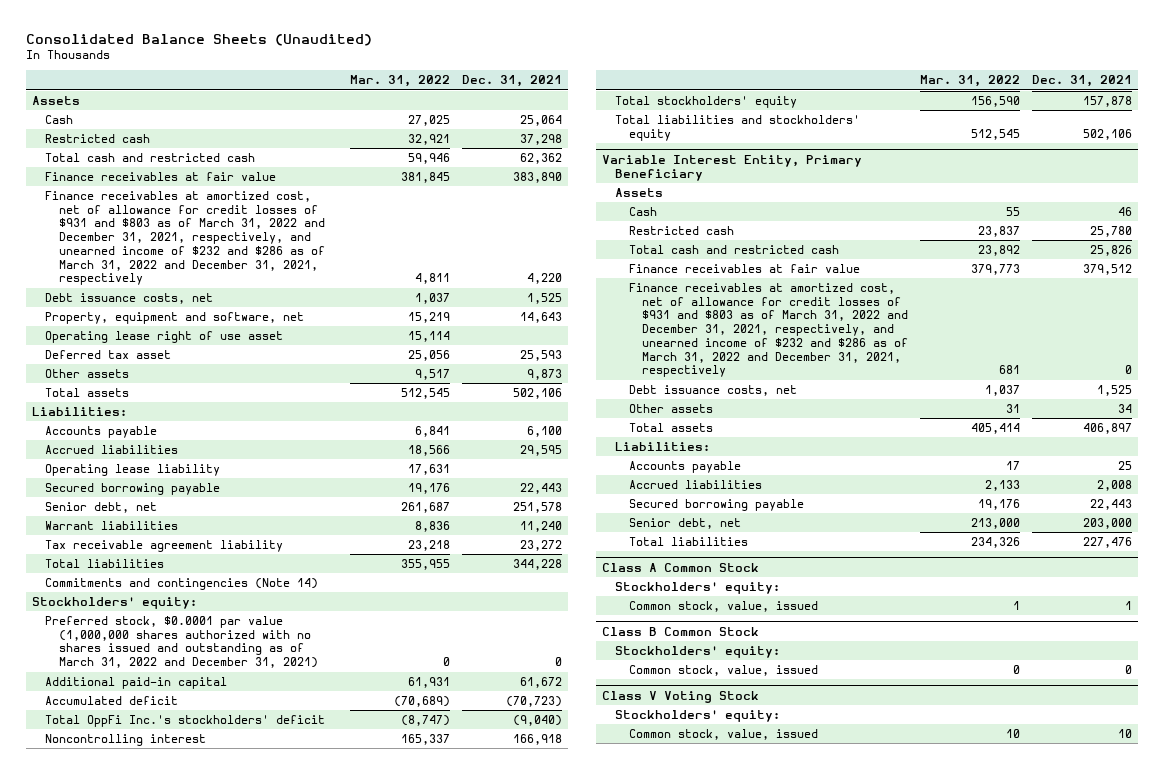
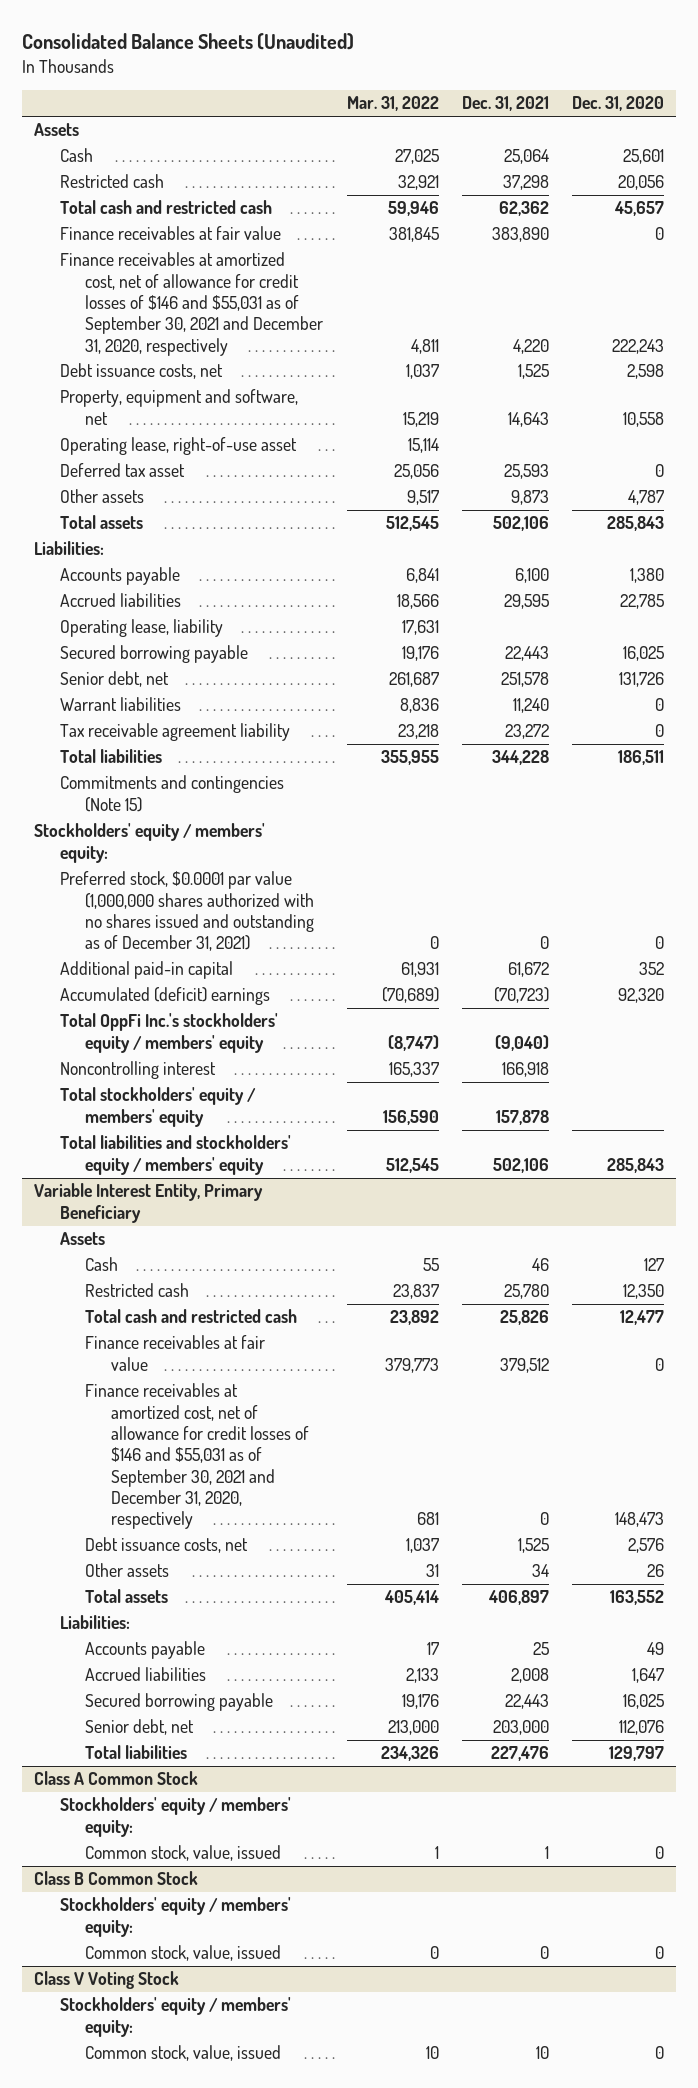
none -> [572,96,665,112] Dec. 31, 2020
[45,191,325,286] Finance receivables at amortized cost, net of allowance for credit losses of $931 and $803 as of March 31, 2022 and December 31, 2021, respectively, and unearned income of $232 and $286 as of March 31, 2022 and December 31, 2021, respectively -> [59,252,324,356] Finance receivables at amortized cost, net of allowance for credit losses of $146 and $55,031 as of September 30, 2021 and December 31, 2020, respectively
[45,331,284,344] Operating lease right of use asset -> [59,437,297,456] Operating lease, right-of-use asset
[45,464,221,477] Operating lease liability -> [59,619,223,638] Operating lease, liability
[45,578,319,591] Commitments and contingencies (Note 14) -> [59,775,284,812] Commitments and contingencies (Note 15)
[31,597,197,610] Stockholders' equity: -> [34,823,266,863] Stockholders' equity / members' equity:
[45,616,318,669] Preferred stock, $0.0001 par value (1,000,000 shares authorized with no shares issued and outstanding as of March 31, 2022 and December 31, 2021) -> [59,871,315,952] Preferred stock, $0.0001 par value (1,000,000 shares authorized with no shares issued and outstanding as of December 31, 2021)
[45,696,179,706] Accumulated deficit -> [59,987,270,1006] Accumulated (deficit) earnings
[45,715,326,728] Total OppFi Inc.'s stockholders' deficit -> [59,1013,278,1053] Total OppFi Inc.'s stockholders' equity / members' equity
[615,96,798,109] Total stockholders' equity -> [59,1087,256,1127] Total stockholders' equity / members' equity
[615,115,861,141] Total liabilities and stockholders' equity -> [59,1135,291,1175] Total liabilities and stockholders' equity / members' equity
[628,283,909,378] Finance receivables at amortized cost, net of allowance for credit losses of $931 and $803 as of March 31, 2022 and December 31, 2021, respectively, and unearned income of $232 and $286 as of March 31, 2022 and December 31, 2021, respectively -> [85,1383,309,1530] Finance receivables at amortized cost, net of allowance for credit losses of $146 and $55,031 as of September 30, 2021 and December 31, 2020, respectively
[615,582,781,595] Stockholders' equity: -> [59,1797,291,1837] Stockholders' equity / members' equity:
[615,646,781,659] Stockholders' equity: -> [59,1897,291,1937] Stockholders' equity / members' equity:
[615,710,781,723] Stockholders' equity: -> [59,1997,291,2037] Stockholders' equity / members' equity:

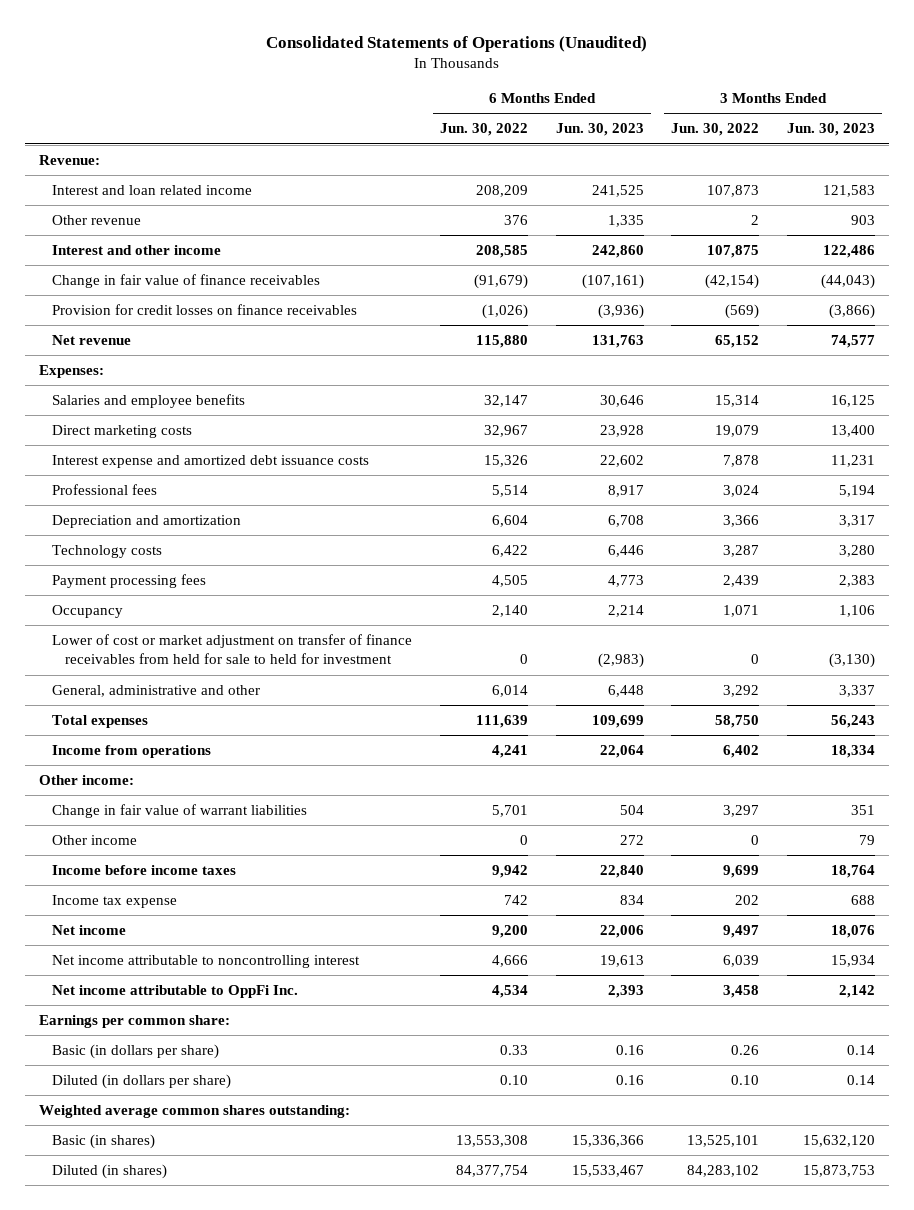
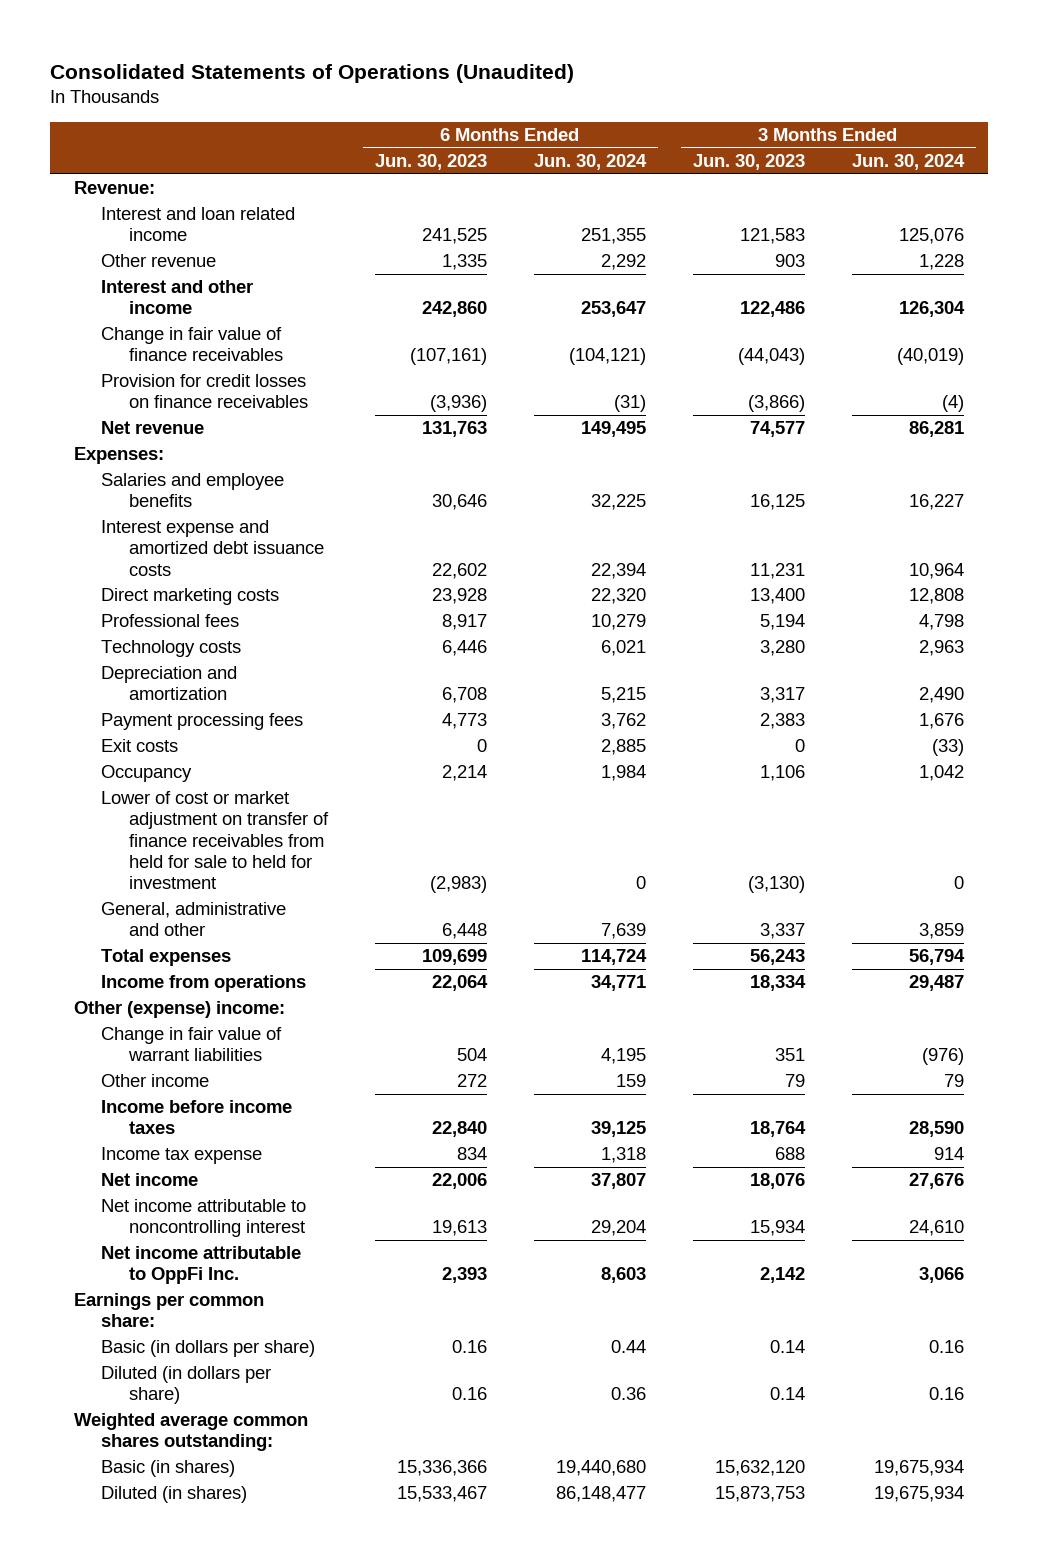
[439,123,528,137] Jun. 30, 2022 -> none
[671,123,760,137] Jun. 30, 2022 -> none
none -> [533,154,647,171] Jun. 30, 2024
none -> [852,154,966,171] Jun. 30, 2024
[51,425,192,439] Direct marketing costs -> [101,588,280,606] Direct marketing costs
[51,515,241,529] Depreciation and amortization -> [101,666,238,701] Depreciation and amortization
none -> [101,739,179,753] Exit costs
[38,775,134,786] Other income: -> [73,1001,285,1019] Other (expense) income:

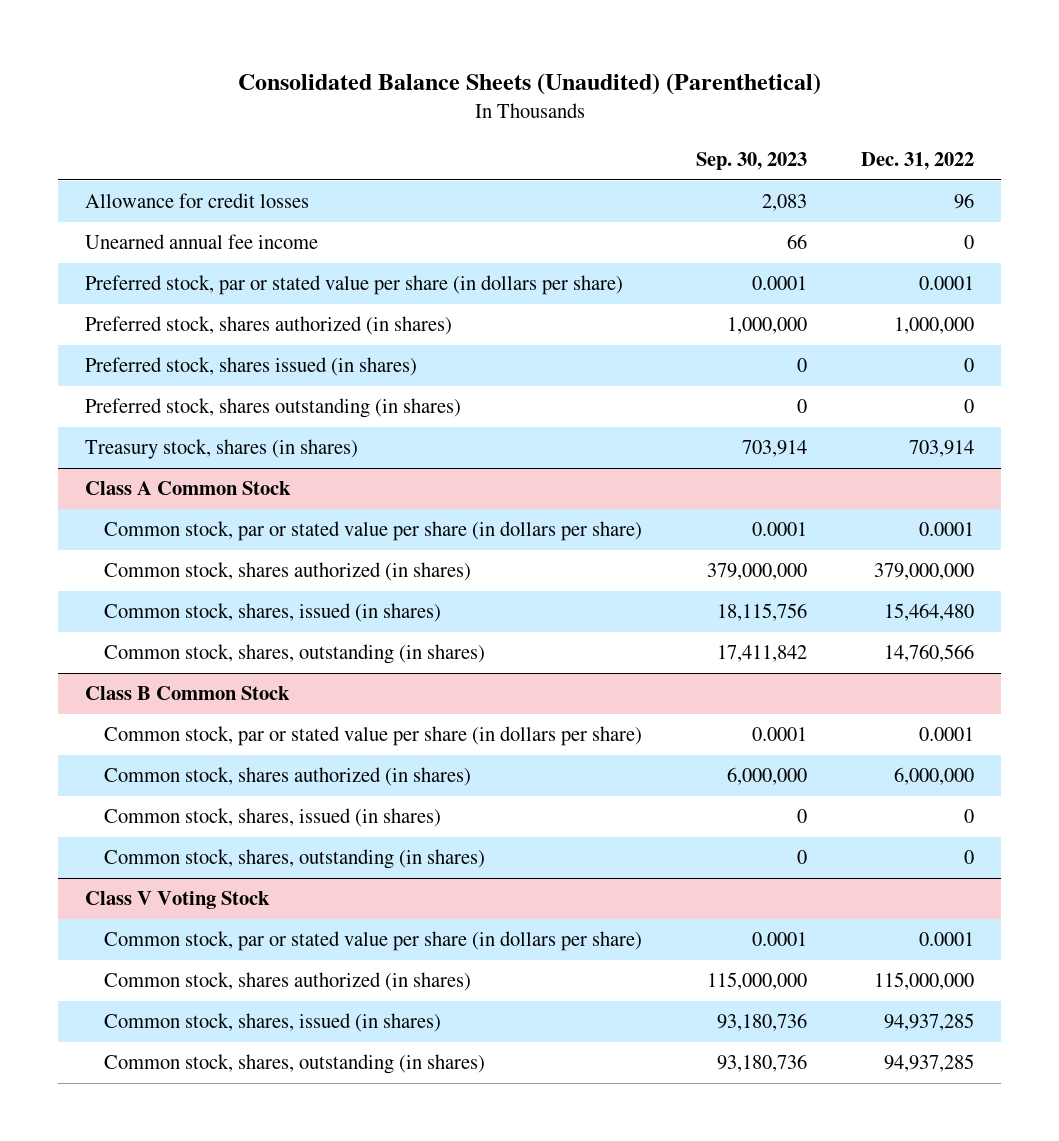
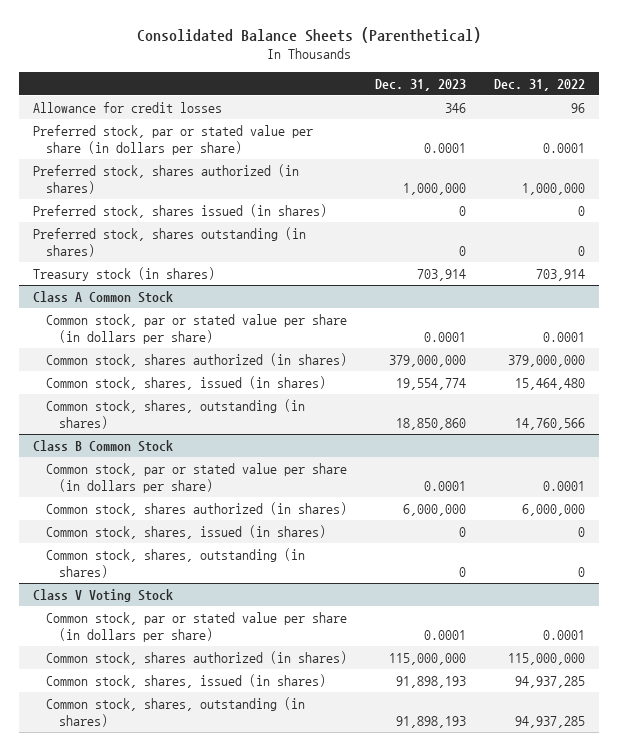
[237,73,821,96] Consolidated Balance Sheets (Unaudited) (Parenthetical) -> [136,26,481,43] Consolidated Balance Sheets (Parenthetical)
[695,152,807,171] Sep. 30, 2023 -> none
none -> [374,78,466,91] Dec. 31, 2023
[85,234,319,250] Unearned annual fee income -> none
[85,439,359,460] Treasury stock, shares (in shares) -> [32,266,215,281] Treasury stock (in shares)

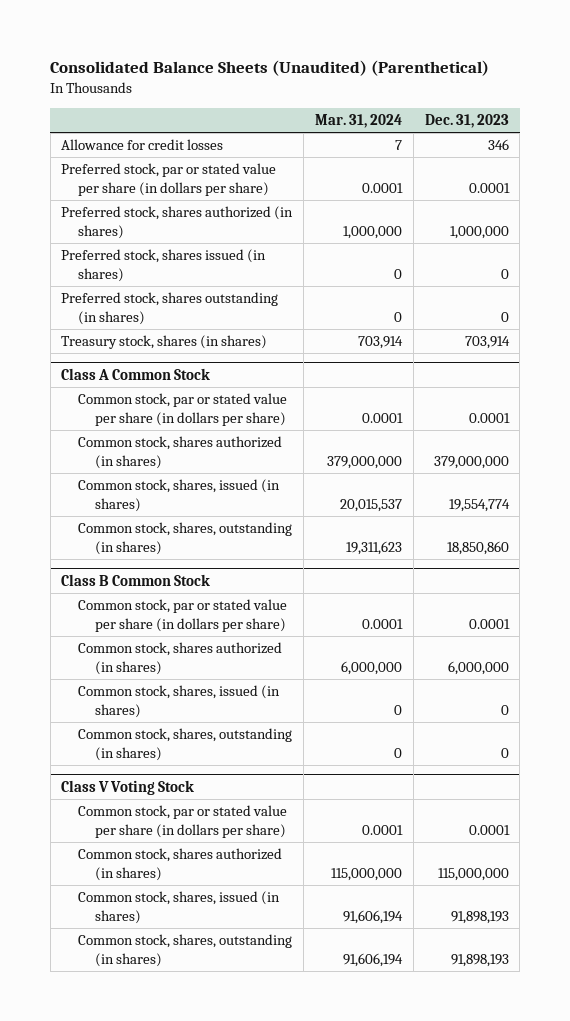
[136,26,481,43] Consolidated Balance Sheets (Parenthetical) -> [50,60,490,77] Consolidated Balance Sheets (Unaudited) (Parenthetical)
[493,78,585,91] Dec. 31, 2022 -> none
none -> [315,114,403,129] Mar. 31, 2024
[32,266,215,281] Treasury stock (in shares) -> [61,335,268,350] Treasury stock, shares (in shares)

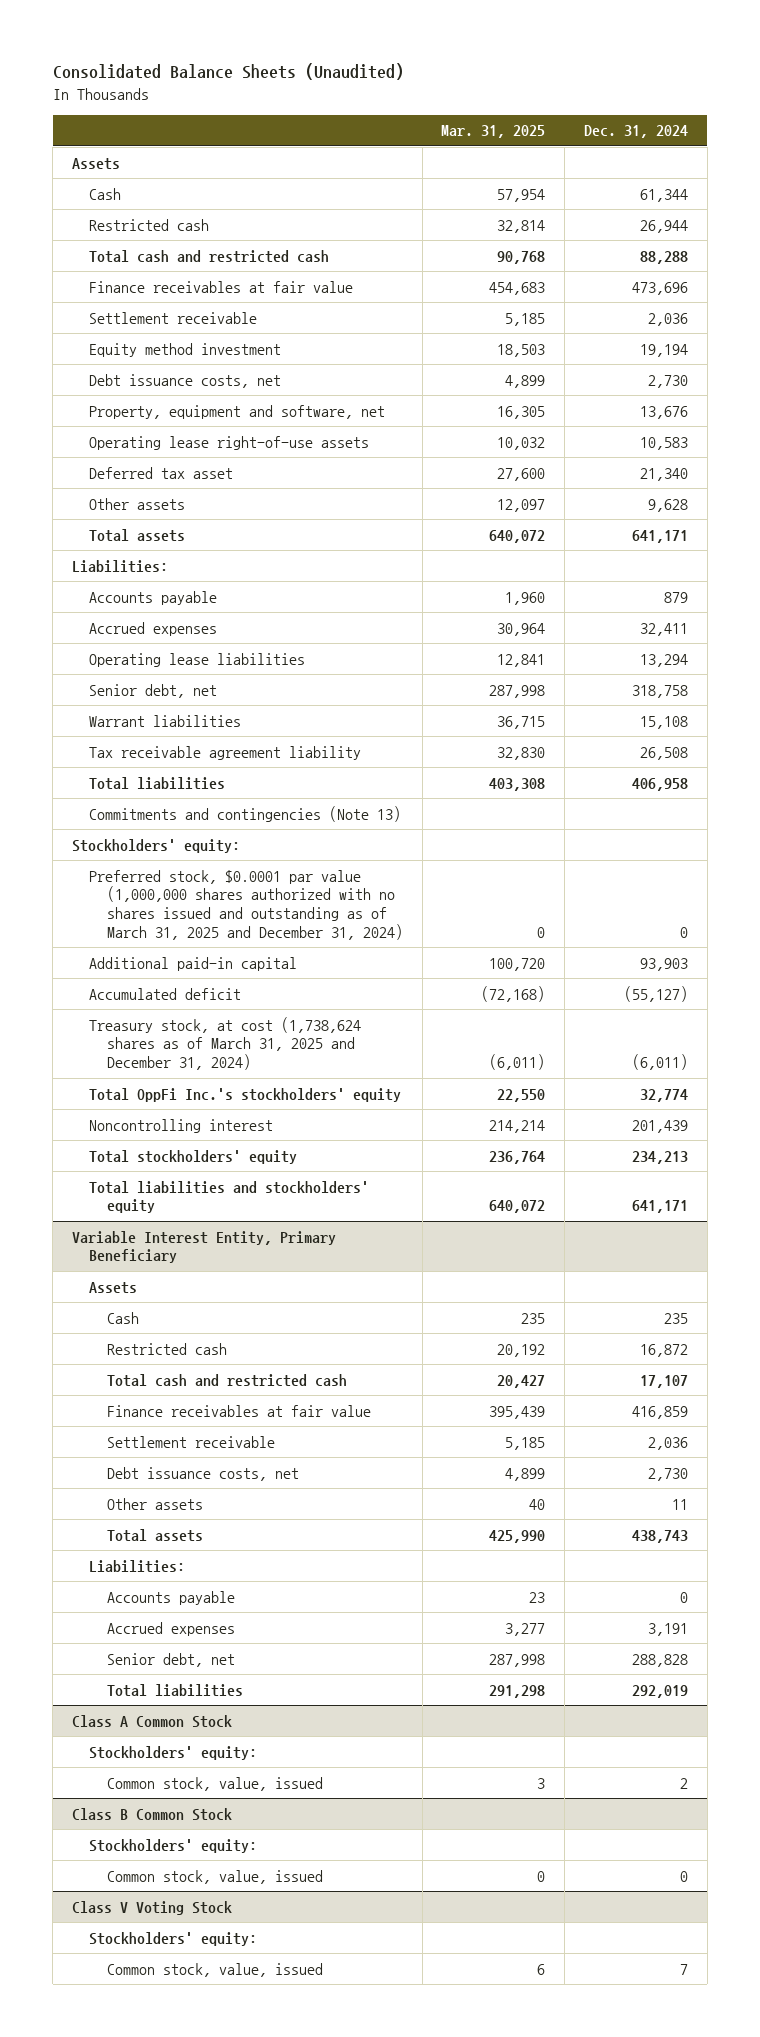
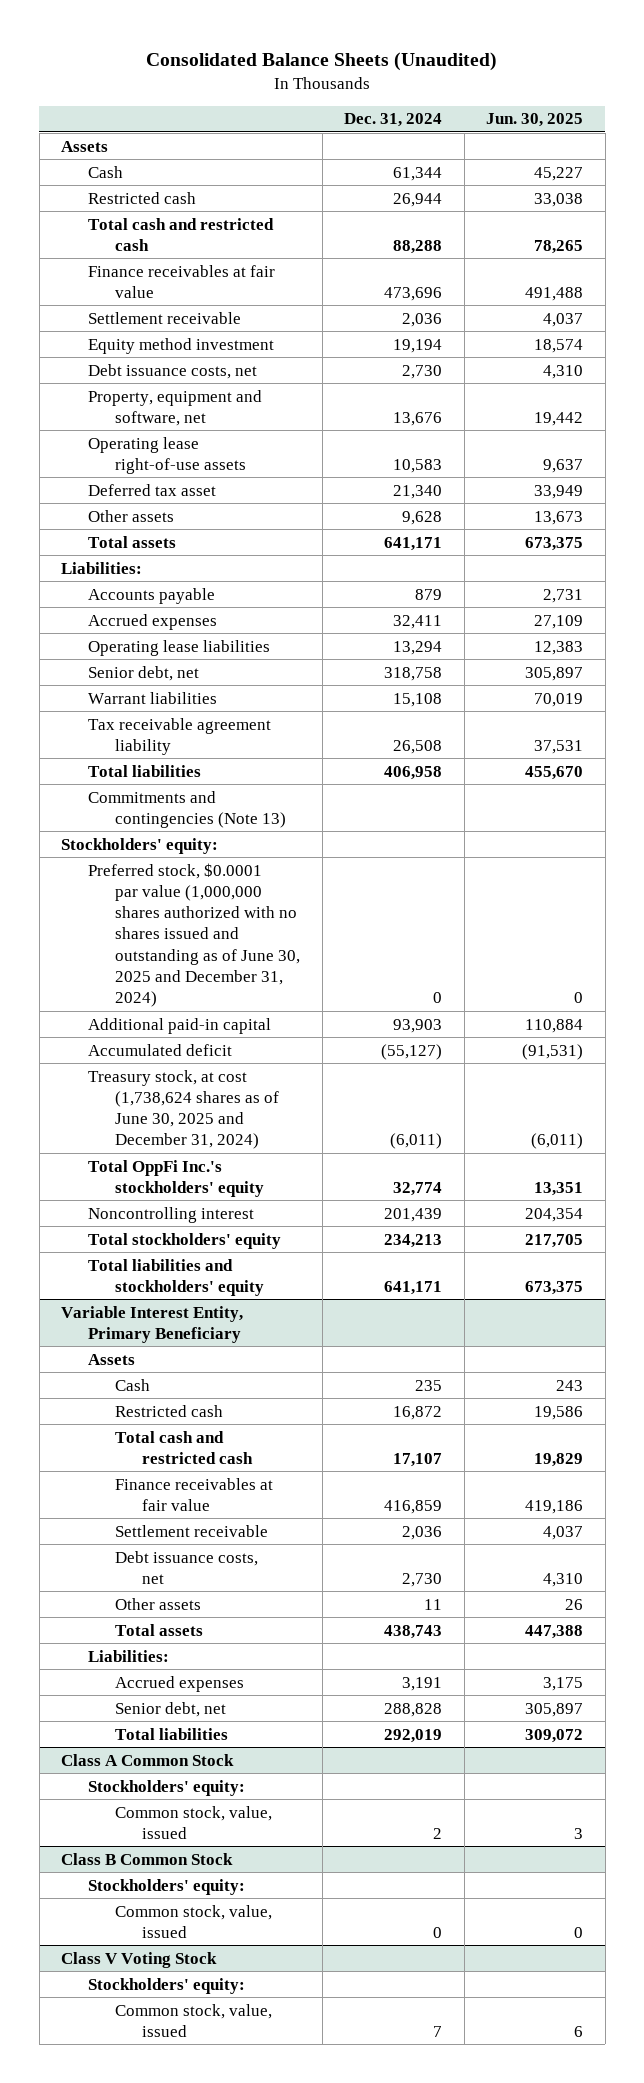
[441,125,546,139] Mar. 31, 2025 -> none
none -> [486,113,584,128] Jun. 30, 2025
[89,869,403,940] Preferred stock, $0.0001 par value (1,000,000 shares authorized with no shares issued and outstanding as of March 31, 2025 and December 31, 2024) -> [88,862,301,1008] Preferred stock, $0.0001 par value (1,000,000 shares authorized with no shares issued and outstanding as of June 30, 2025 and December 31, 2024)
[89,1016,362,1070] Treasury stock, at cost (1,738,624 shares as of March 31, 2025 and December 31, 2024) -> [88,1069,280,1150] Treasury stock, at cost (1,738,624 shares as of June 30, 2025 and December 31, 2024)
[106,1590,235,1605] Accounts payable -> none

